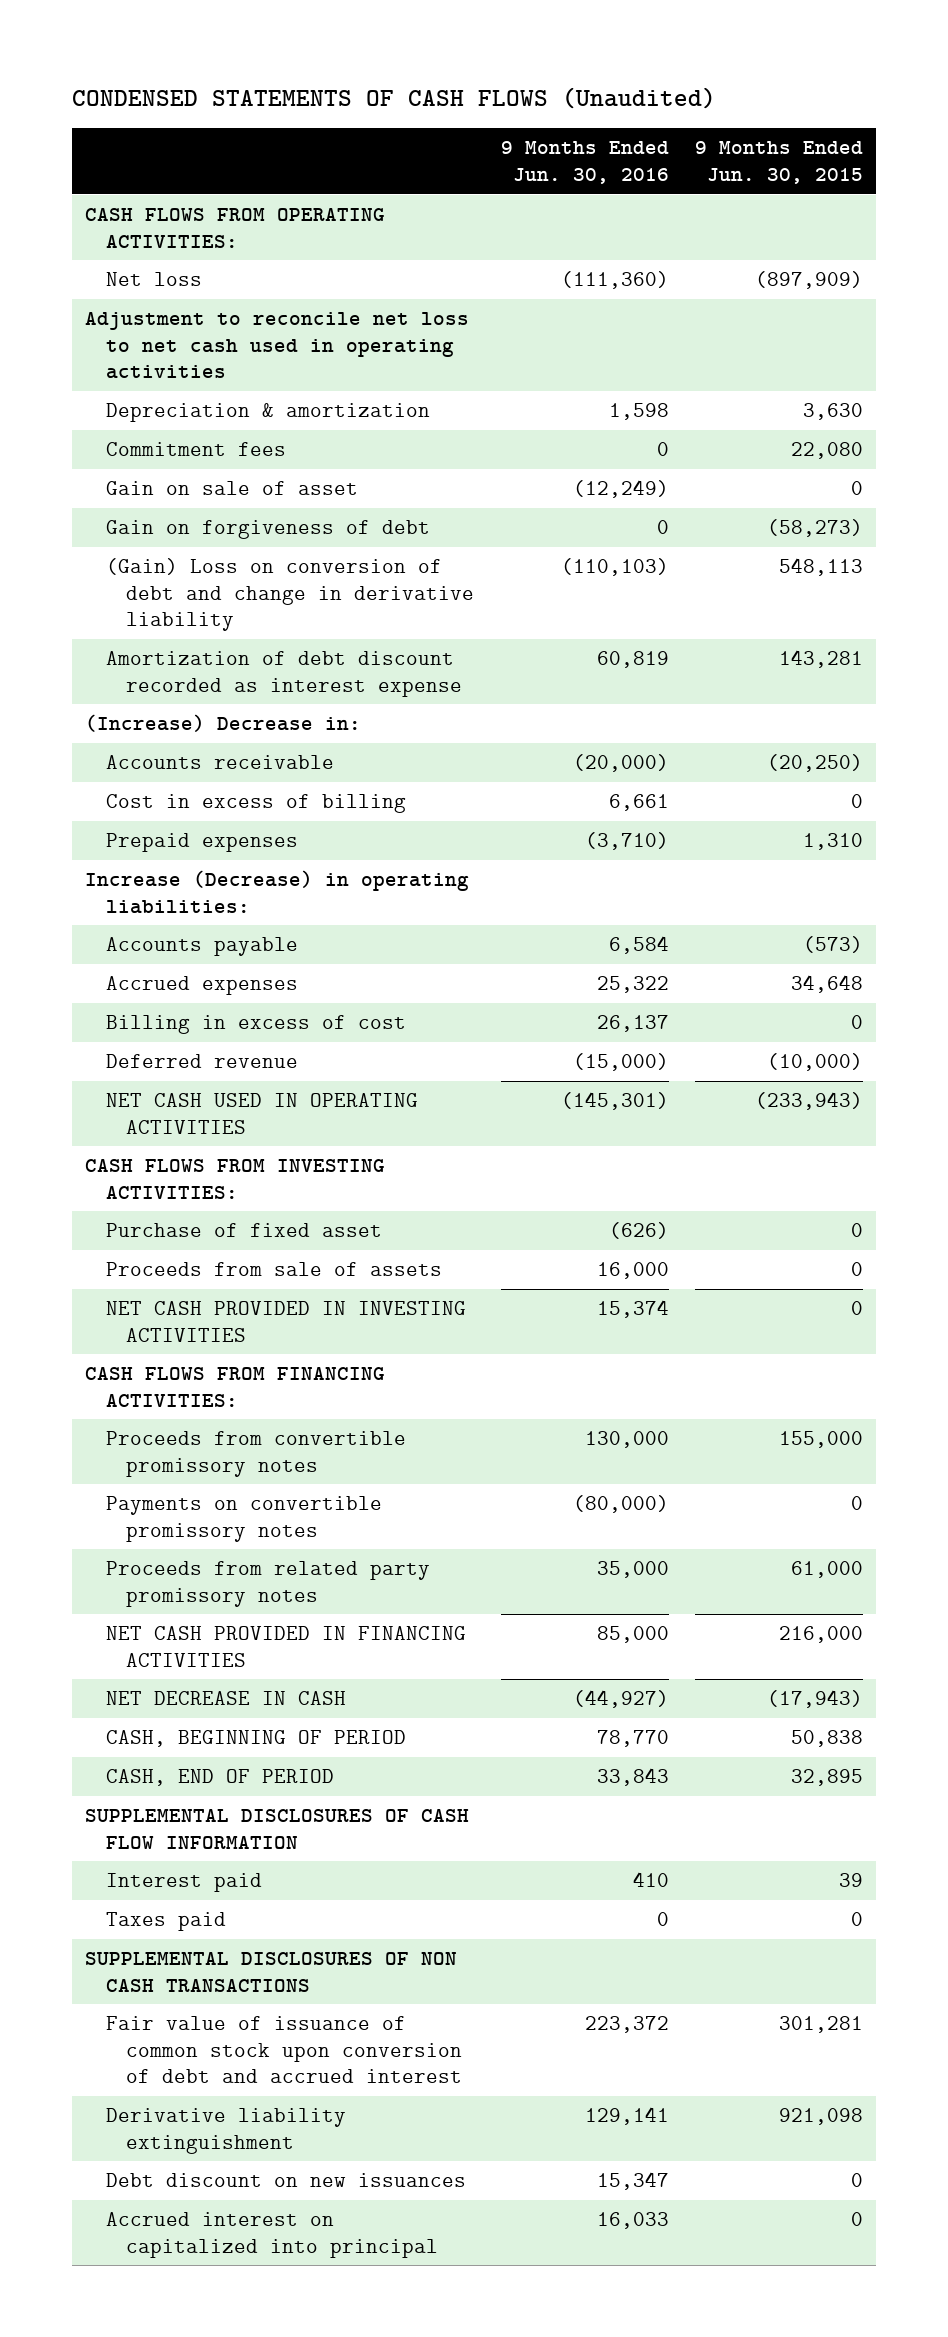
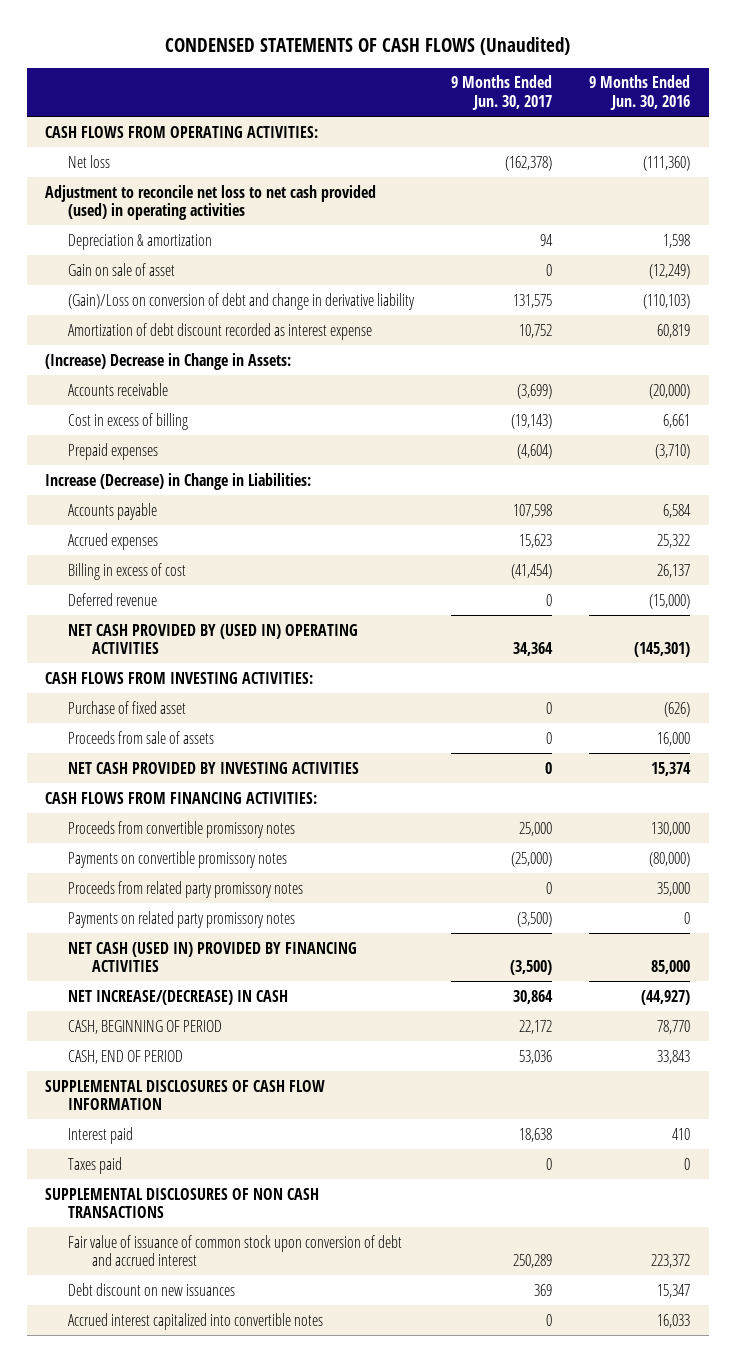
[694,141,863,184] 9 Months Ended Jun. 30, 2015 -> none
none -> [451,75,553,110] 9 Months Ended Jun. 30, 2017
[85,312,470,380] Adjustment to reconcile net loss to net cash used in operating activities -> [45,184,377,221] Adjustment to reconcile net loss to net cash provided (used) in operating activities
[105,442,286,457] Commitment fees -> none
[105,520,430,540] Gain on forgiveness of debt -> none
[105,558,475,632] (Gain) Loss on conversion of debt and change in derivative liability -> [68,292,416,310] (Gain)/Loss on conversion of debt and change in derivative liability
[85,714,362,733] (Increase) Decrease in: -> [45,352,292,370] (Increase) Decrease in Change in Assets:
[85,870,470,914] Increase (Decrease) in operating liabilities: -> [45,472,312,490] Increase (Decrease) in Change in Liabilities:
[105,1093,418,1134] NET CASH USED IN OPERATING ACTIVITIES -> [68,623,359,655] NET CASH PROVIDED BY (USED IN) OPERATING ACTIVITIES
[105,1301,466,1342] NET CASH PROVIDED IN INVESTING ACTIVITIES -> [68,761,360,774] NET CASH PROVIDED BY INVESTING ACTIVITIES
none -> [68,910,296,928] Payments on related party promissory notes
[105,1626,466,1667] NET CASH PROVIDED IN FINANCING ACTIVITIES -> [68,941,358,973] NET CASH (USED IN) PROVIDED BY FINANCING ACTIVITIES
[105,1691,346,1706] NET DECREASE IN CASH -> [68,989,289,1005] NET INCREASE/(DECREASE) IN CASH
[105,2108,346,2154] Derivative liability extinguishment -> none
[105,2212,439,2258] Accrued interest on capitalized into principal -> [68,1312,324,1330] Accrued interest capitalized into convertible notes

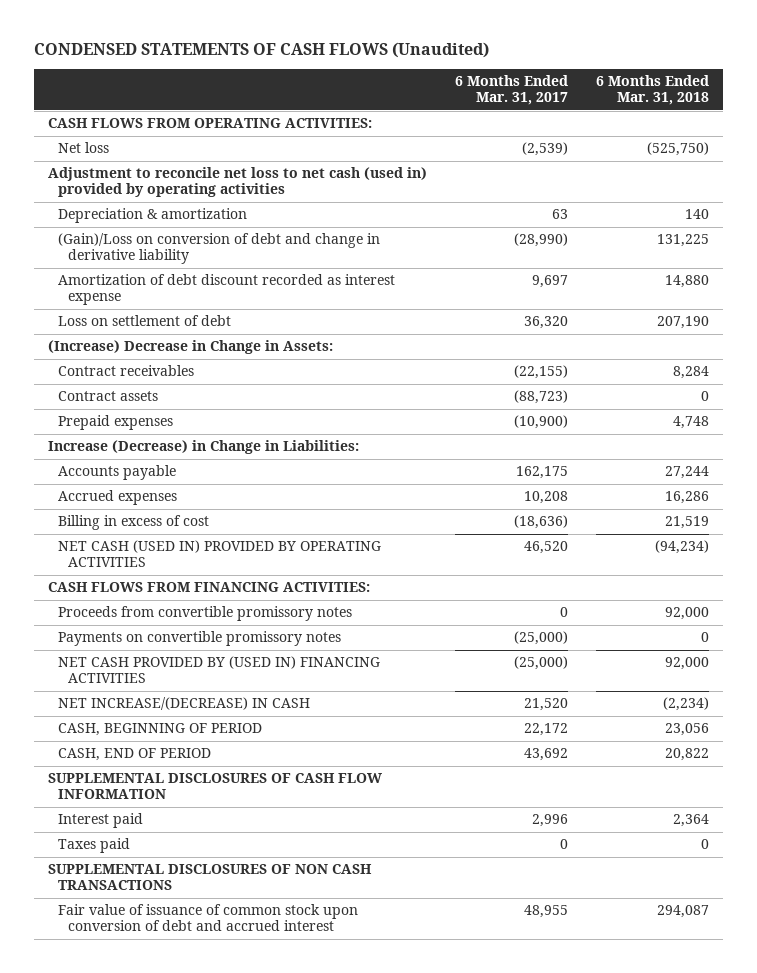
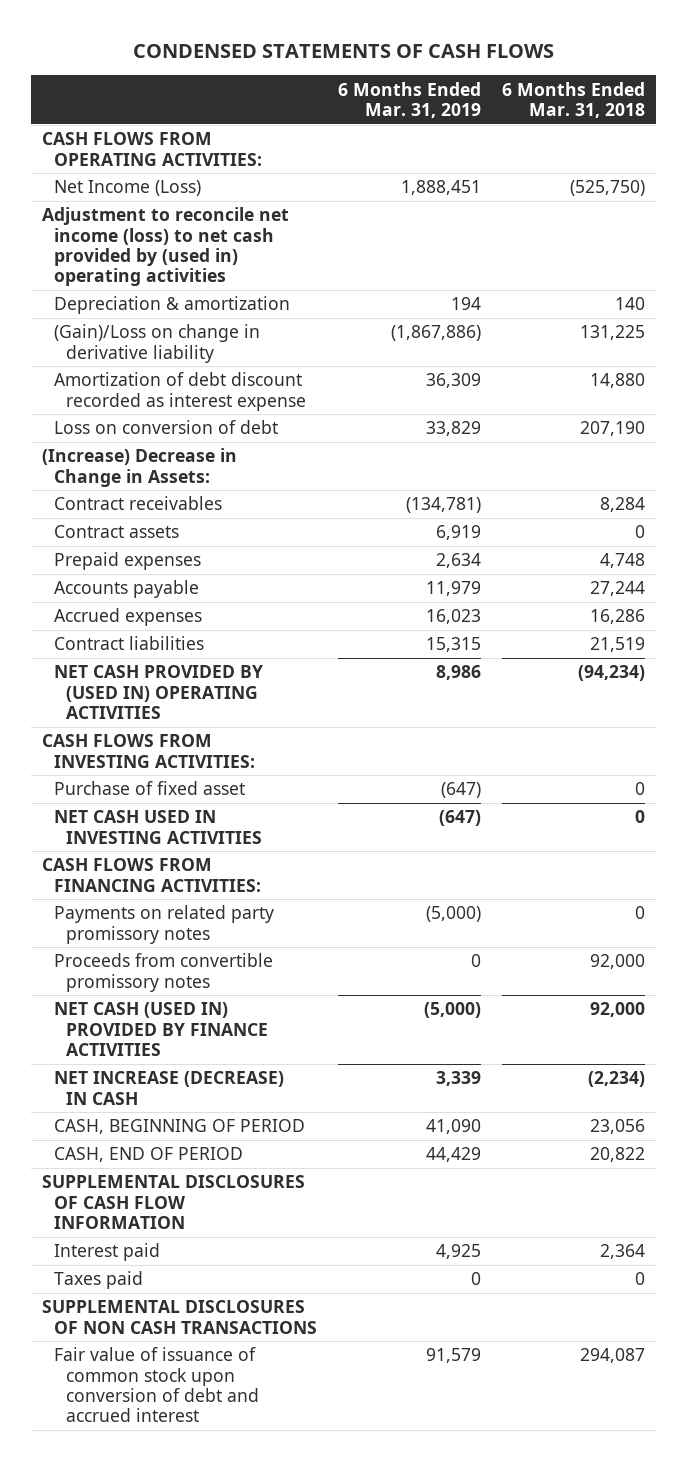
[33,42,489,59] CONDENSED STATEMENTS OF CASH FLOWS (Unaudited) -> [132,44,554,59] CONDENSED STATEMENTS OF CASH FLOWS
[454,75,568,106] 6 Months Ended Mar. 31, 2017 -> none
none -> [338,81,482,119] 6 Months Ended Mar. 31, 2019
[57,142,109,154] Net loss -> [54,180,202,197] Net Income (Loss)
[47,167,427,198] Adjustment to reconcile net loss to net cash (used in) provided by operating activities -> [41,207,289,287] Adjustment to reconcile net income (loss) to net cash provided by (used in) operating activities
[57,233,380,265] (Gain)/Loss on conversion of debt and change in derivative liability -> [54,324,261,363] (Gain)/Loss on change in derivative liability
[57,315,231,327] Loss on settlement of debt -> [54,420,279,435] Loss on conversion of debt
[47,440,359,455] Increase (Decrease) in Change in Liabilities: -> none
[57,515,209,531] Billing in excess of cost -> [54,636,205,651] Contract liabilities
[57,540,381,568] NET CASH (USED IN) PROVIDED BY OPERATING ACTIVITIES -> [54,665,264,719] NET CASH PROVIDED BY (USED IN) OPERATING ACTIVITIES
none -> [41,734,256,768] CASH FLOWS FROM INVESTING ACTIVITIES:
none -> [54,781,246,796] Purchase of fixed asset
none -> [54,810,263,844] NET CASH USED IN INVESTING ACTIVITIES
none -> [54,905,275,944] Payments on related party promissory notes
[57,631,341,647] Payments on convertible promissory notes -> none
[57,656,380,684] NET CASH PROVIDED BY (USED IN) FINANCING ACTIVITIES -> [54,1002,269,1056] NET CASH (USED IN) PROVIDED BY FINANCE ACTIVITIES
[57,697,310,711] NET INCREASE/(DECREASE) IN CASH -> [54,1071,285,1105] NET INCREASE (DECREASE) IN CASH

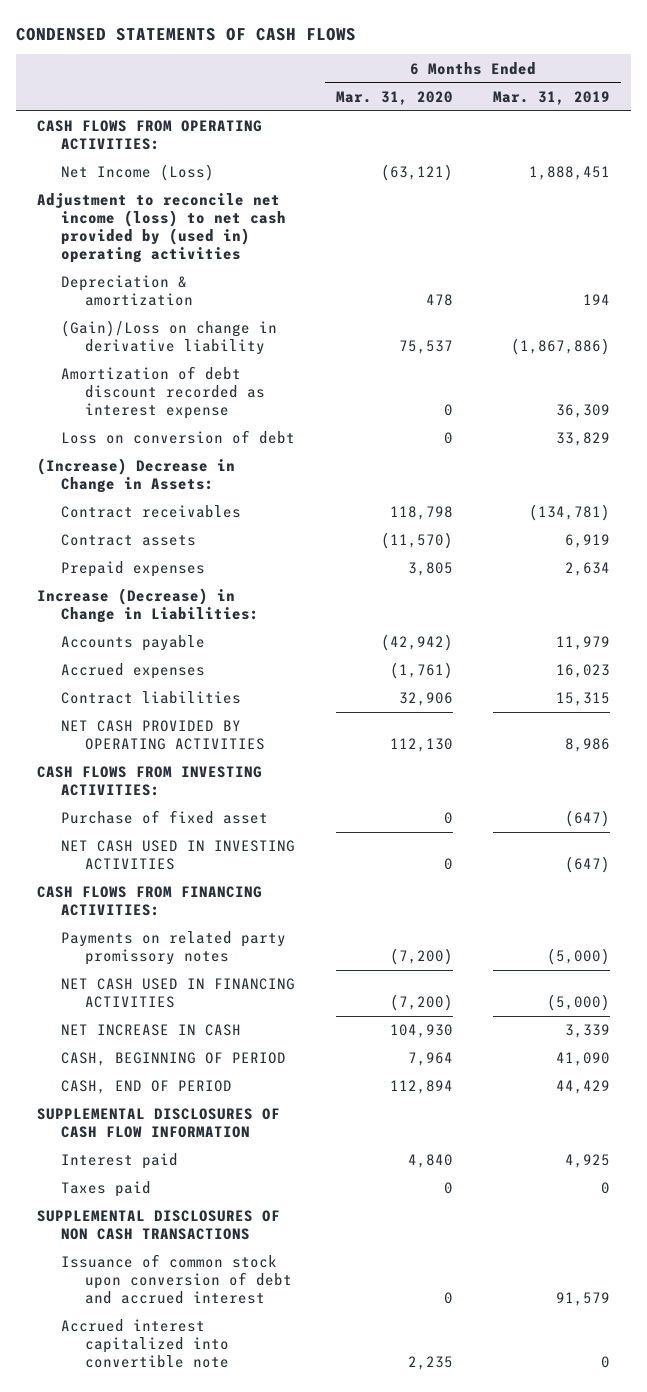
[502,81,646,119] 6 Months Ended Mar. 31, 2018 -> none
none -> [335,90,453,105] Mar. 31, 2020
none -> [36,588,259,624] Increase (Decrease) in Change in Liabilities:
[54,665,264,719] NET CASH PROVIDED BY (USED IN) OPERATING ACTIVITIES -> [60,720,265,751] NET CASH PROVIDED BY OPERATING ACTIVITIES
[54,953,274,992] Proceeds from convertible promissory notes -> none
[54,1002,269,1056] NET CASH (USED IN) PROVIDED BY FINANCE ACTIVITIES -> [60,978,295,1009] NET CASH USED IN FINANCING ACTIVITIES
[54,1071,285,1105] NET INCREASE (DECREASE) IN CASH -> [60,1024,241,1037] NET INCREASE IN CASH
[54,1347,260,1423] Fair value of issuance of common stock upon conversion of debt and accrued interest -> [60,1254,292,1305] Issuance of common stock upon conversion of debt and accrued interest
none -> [60,1319,229,1369] Accrued interest capitalized into convertible note

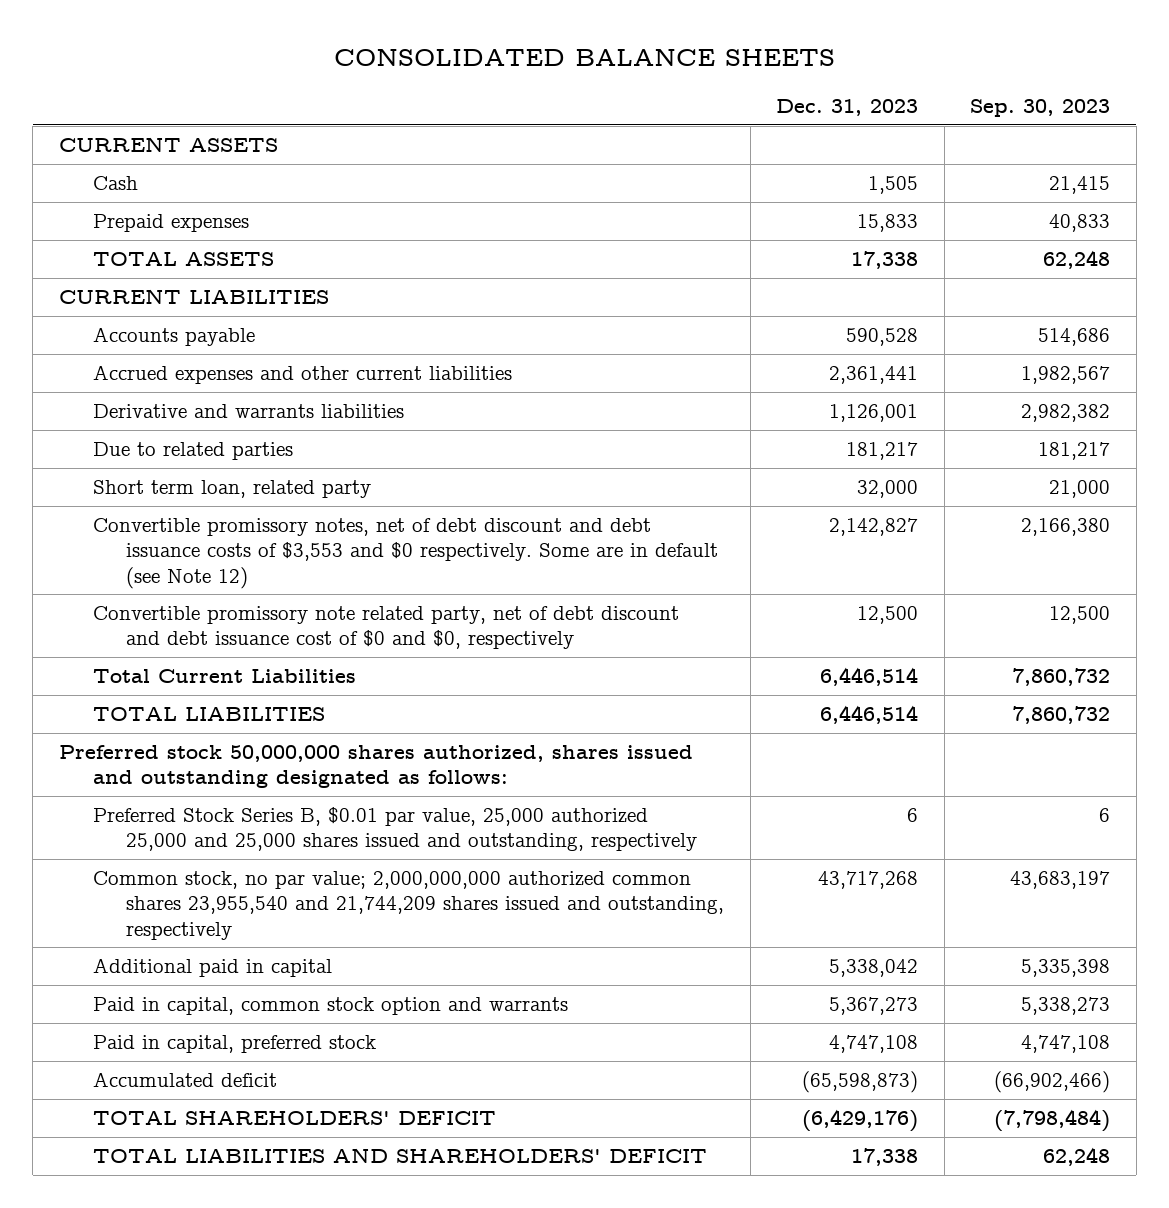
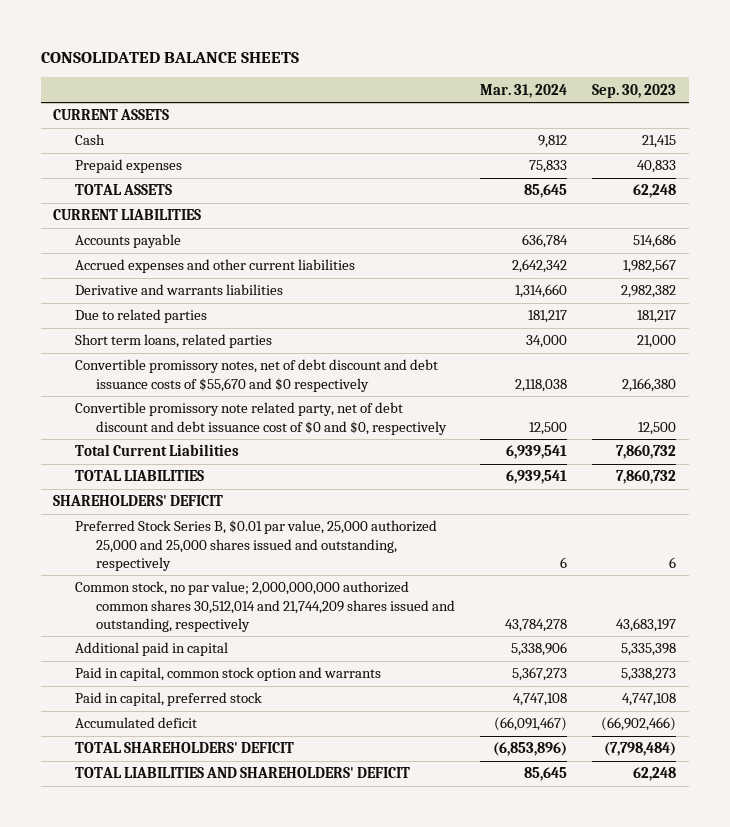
[776,99,919,117] Dec. 31, 2023 -> none
none -> [479,83,567,98] Mar. 31, 2024
[92,480,371,499] Short term loan, related party -> [74,334,272,349] Short term loans, related parties
[92,518,719,589] Convertible promissory notes, net of debt discount and debt issuance costs of $3,553 and $0 respectively. Some are in default (see Note 12) -> [74,359,438,392] Convertible promissory notes, net of debt discount and debt issuance costs of $55,670 and $0 respectively
[58,745,693,789] Preferred stock 50,000,000 shares authorized, shares issued and outstanding designated as follows: -> none
none -> [53,495,224,507] SHAREHOLDERS' DEFICIT
[92,871,725,940] Common stock, no par value; 2,000,000,000 authorized common shares 23,955,540 and 21,744,209 shares issued and outstanding, respectively -> [74,581,455,633] Common stock, no par value; 2,000,000,000 authorized common shares 30,512,014 and 21,744,209 shares issued and outstanding, respectively

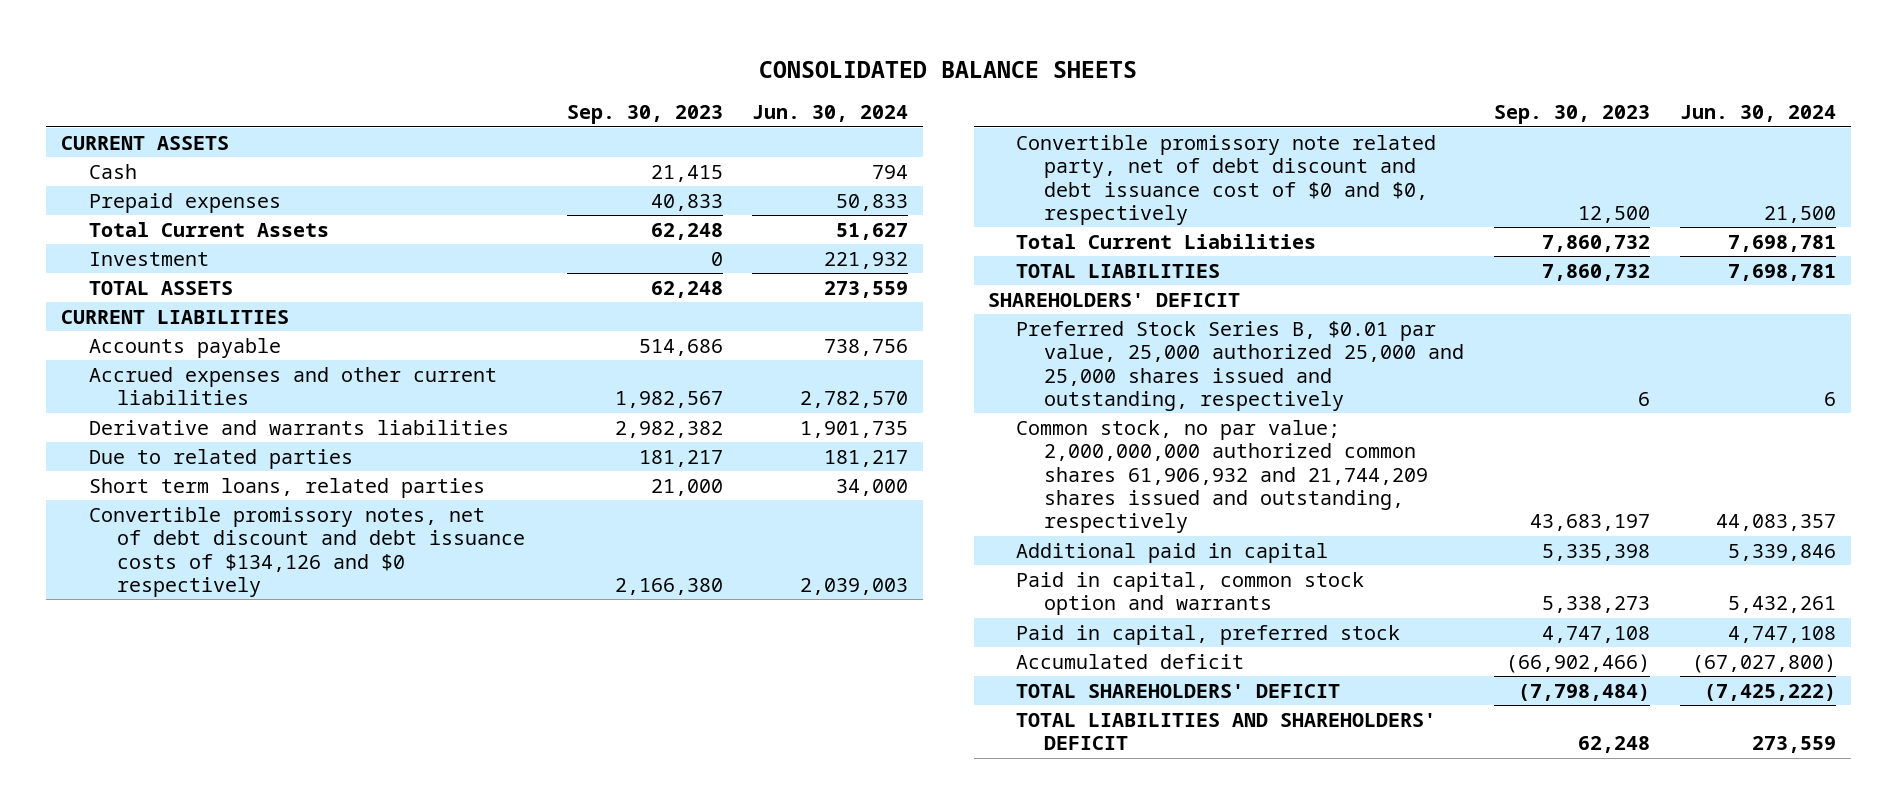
[479,83,567,98] Mar. 31, 2024 -> none
none -> [752,105,909,123] Jun. 30, 2024
none -> [89,221,330,237] Total Current Assets
none -> [89,251,210,266] Investment
[74,359,438,392] Convertible promissory notes, net of debt discount and debt issuance costs of $55,670 and $0 respectively -> [89,506,525,597] Convertible promissory notes, net of debt discount and debt issuance costs of $134,126 and $0 respectively
[74,581,455,633] Common stock, no par value; 2,000,000,000 authorized common shares 30,512,014 and 21,744,209 shares issued and outstanding, respectively -> [1016,419,1428,534] Common stock, no par value; 2,000,000,000 authorized common shares 61,906,932 and 21,744,209 shares issued and outstanding, respectively

